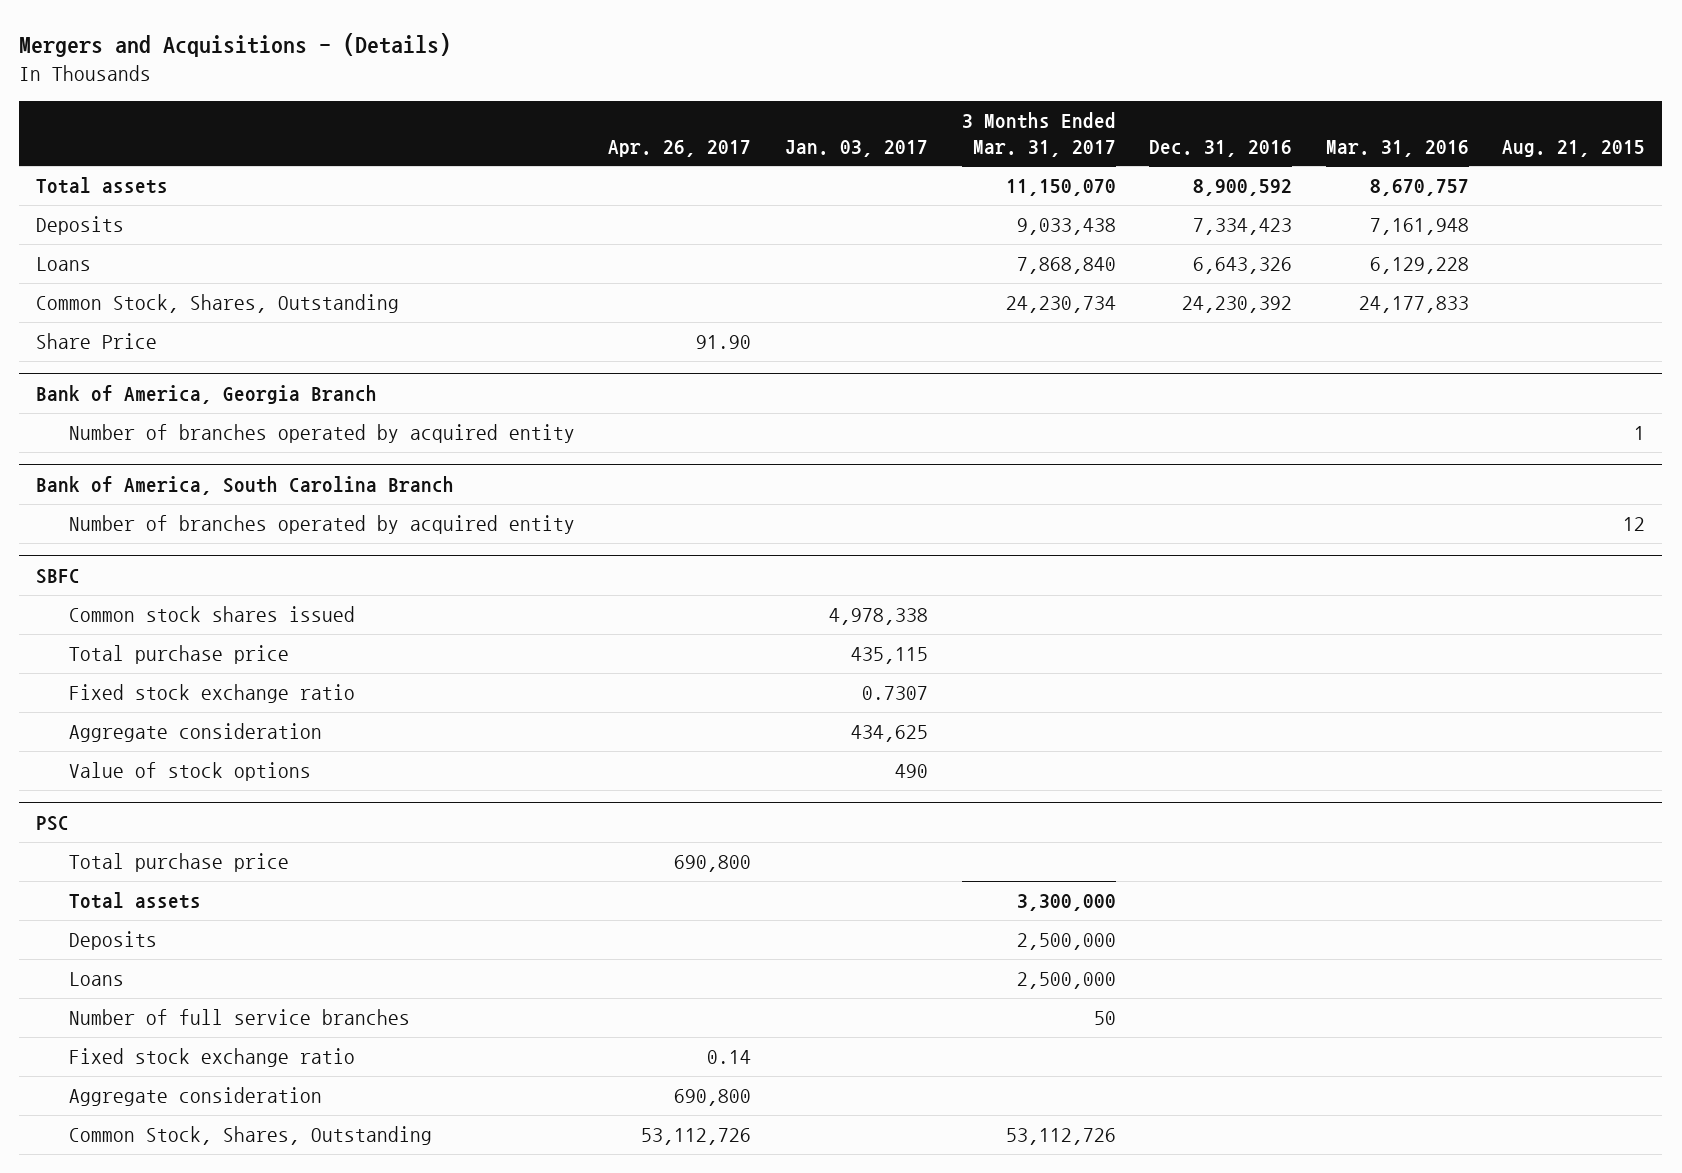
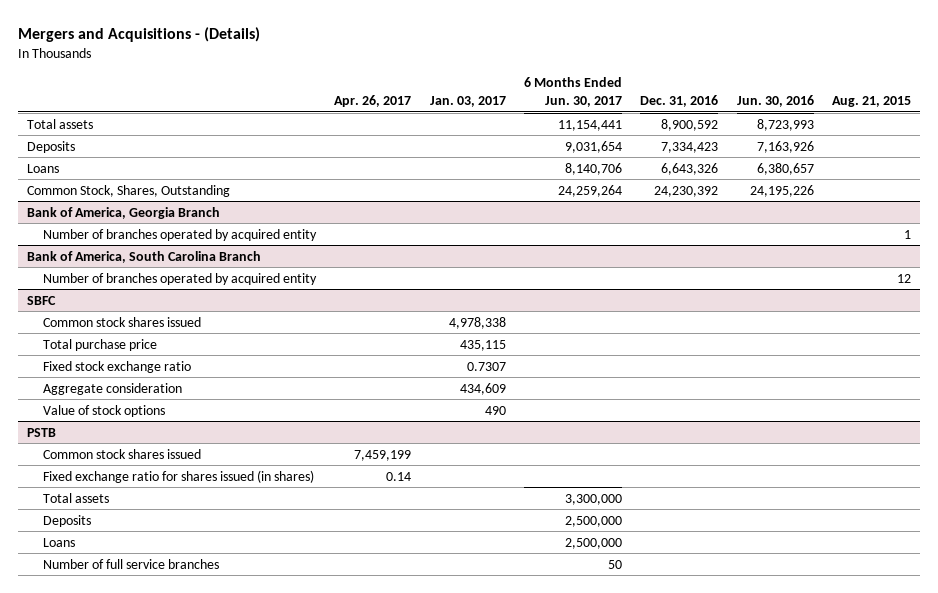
[961,111,1116,157] 3 Months Ended Mar. 31, 2017 -> none
[1325,139,1469,157] Mar. 31, 2016 -> none
none -> [524,76,623,107] 6 Months Ended Jun. 30, 2017
none -> [736,94,814,107] Jun. 30, 2016
[36,333,158,350] Share Price -> none
[850,725,928,743] 434,625 -> [459,382,506,395] 434,609
[68,853,289,873] Total purchase price -> none
[36,816,70,832] PSC -> [26,427,56,437] PSTB
none -> [43,448,202,459] Common stock shares issued
none -> [43,469,315,483] Fixed exchange ratio for shares issued (in shares)
[68,1048,355,1068] Fixed stock exchange ratio -> none
[68,1087,322,1107] Aggregate consideration -> none
[68,1126,432,1146] Common Stock, Shares, Outstanding -> none

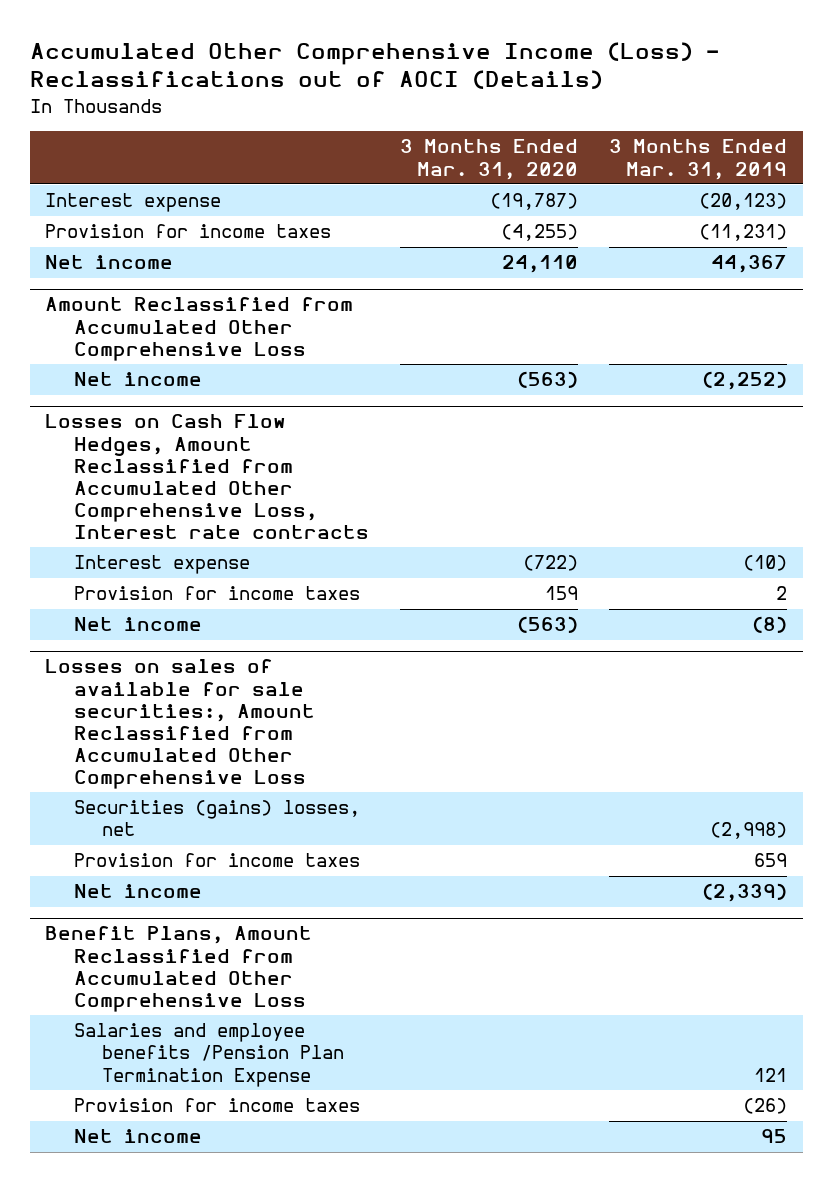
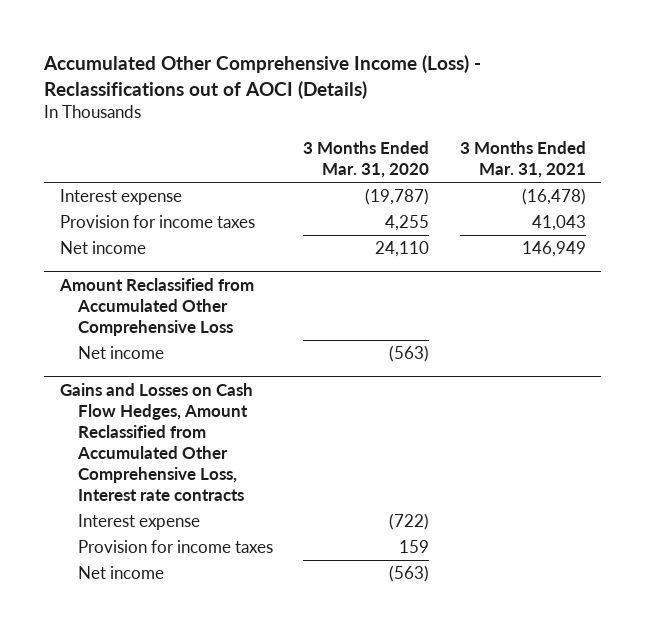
[609,139,788,180] 3 Months Ended Mar. 31, 2019 -> none
none -> [459,141,586,179] 3 Months Ended Mar. 31, 2021
[501,224,579,242] (4,255) -> [385,215,430,232] 4,255
[45,414,369,540] Losses on Cash Flow Hedges, Amount Reclassified from Accumulated Other Comprehensive Loss, Interest rate contracts -> [59,382,253,501] Gains and Losses on Cash Flow Hedges, Amount Reclassified from Accumulated Other Comprehensive Loss, Interest rate contracts
[45,659,315,790] Losses on sales of available for sale securities:, Amount Reclassified from Accumulated Other Comprehensive Loss -> none
[73,800,360,837] Securities (gains) losses, net -> none
[73,853,360,868] Provision for income taxes -> none
[73,884,202,899] Net income -> none
[45,926,313,1012] Benefit Plans, Amount Reclassified from Accumulated Other Comprehensive Loss -> none
[73,1023,345,1087] Salaries and employee benefits /Pension Plan Termination Expense -> none
[73,1098,360,1113] Provision for income taxes -> none
[73,1129,202,1144] Net income -> none

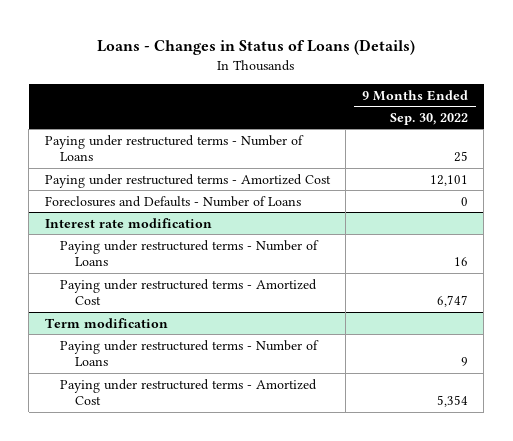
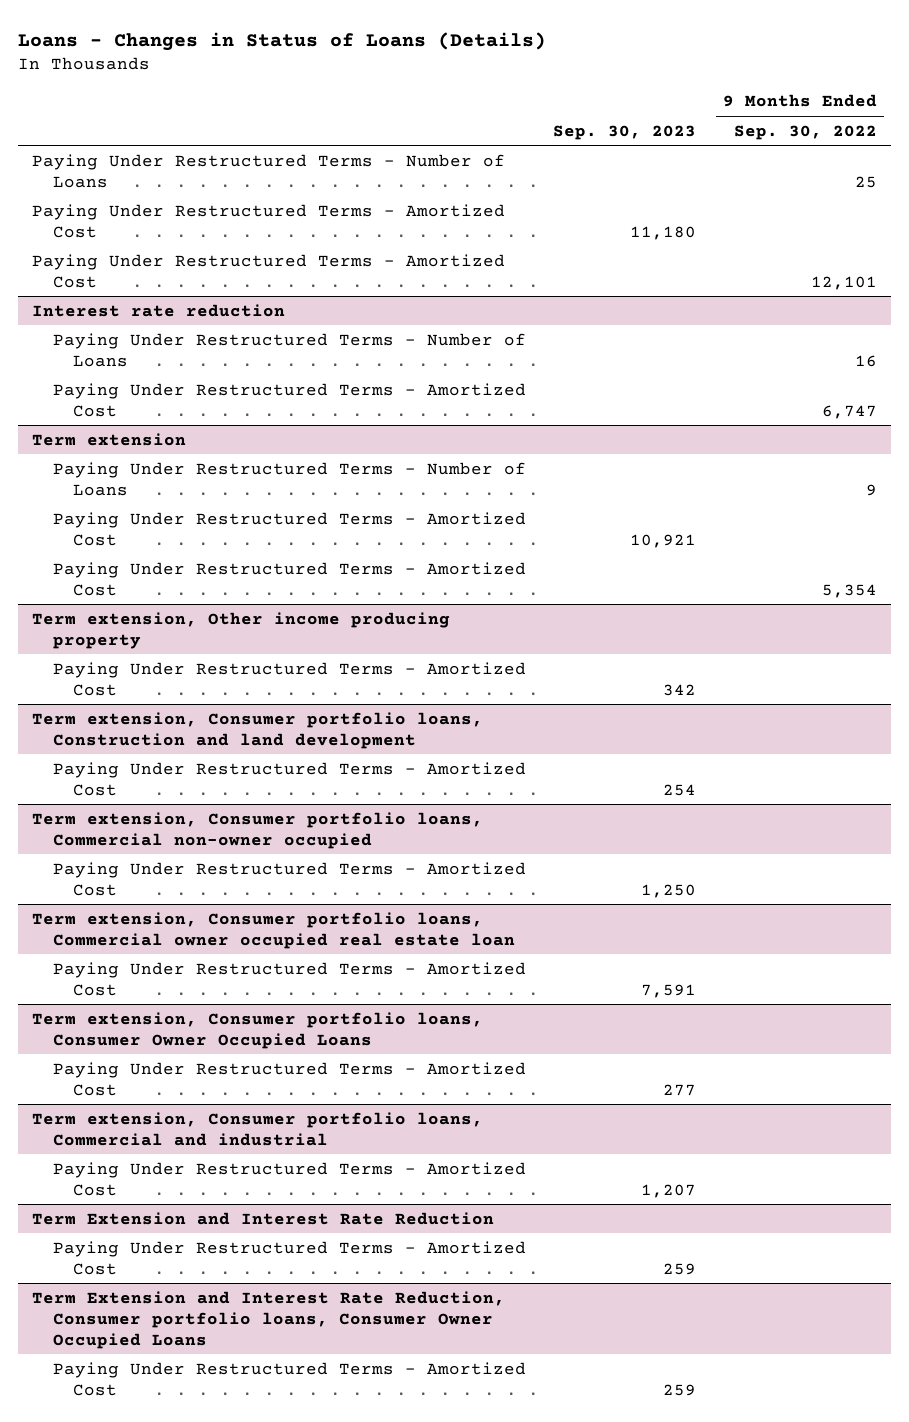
none -> [552,124,696,140] Sep. 30, 2023
[44,195,301,207] Foreclosures and Defaults - Number of Loans -> none
[44,134,304,162] Paying under restructured terms - Number of Loans -> [32,153,506,188] Paying Under Restructured Terms - Number of Loans
none -> [32,203,506,238] Paying Under Restructured Terms - Amortized Cost
[44,173,331,188] Paying under restructured terms - Amortized Cost -> [32,253,506,288] Paying Under Restructured Terms - Amortized Cost
[44,217,212,228] Interest rate modification -> [32,303,286,317] Interest rate reduction
[60,239,320,267] Paying under restructured terms - Number of Loans -> [52,332,526,367] Paying Under Restructured Terms - Number of Loans
[60,278,318,306] Paying under restructured terms - Amortized Cost -> [52,382,526,417] Paying Under Restructured Terms - Amortized Cost
[44,317,168,328] Term modification -> [32,432,187,446] Term extension
[60,339,320,367] Paying under restructured terms - Number of Loans -> [52,461,526,496] Paying Under Restructured Terms - Number of Loans
none -> [52,511,526,546] Paying Under Restructured Terms - Amortized Cost
[60,378,318,406] Paying under restructured terms - Amortized Cost -> [52,561,526,596] Paying Under Restructured Terms - Amortized Cost
none -> [32,611,451,649] Term extension, Other income producing property
none -> [52,661,526,696] Paying Under Restructured Terms - Amortized Cost
none -> [32,711,484,749] Term extension, Consumer portfolio loans, Construction and land development
none -> [52,761,526,796] Paying Under Restructured Terms - Amortized Cost
none -> [32,811,484,849] Term extension, Consumer portfolio loans, Commercial non-owner occupied
none -> [52,861,526,896] Paying Under Restructured Terms - Amortized Cost
none -> [32,911,515,949] Term extension, Consumer portfolio loans, Commercial owner occupied real estate loan
none -> [52,961,526,996] Paying Under Restructured Terms - Amortized Cost
none -> [32,1011,484,1049] Term extension, Consumer portfolio loans, Consumer Owner Occupied Loans
none -> [52,1061,526,1096] Paying Under Restructured Terms - Amortized Cost
none -> [32,1111,484,1146] Term extension, Consumer portfolio loans, Commercial and industrial
none -> [52,1161,526,1196] Paying Under Restructured Terms - Amortized Cost
none -> [32,1211,495,1225] Term Extension and Interest Rate Reduction
none -> [52,1240,526,1275] Paying Under Restructured Terms - Amortized Cost
none -> [32,1290,506,1349] Term Extension and Interest Rate Reduction, Consumer portfolio loans, Consumer Owner Occupied Loans
none -> [52,1361,526,1396] Paying Under Restructured Terms - Amortized Cost

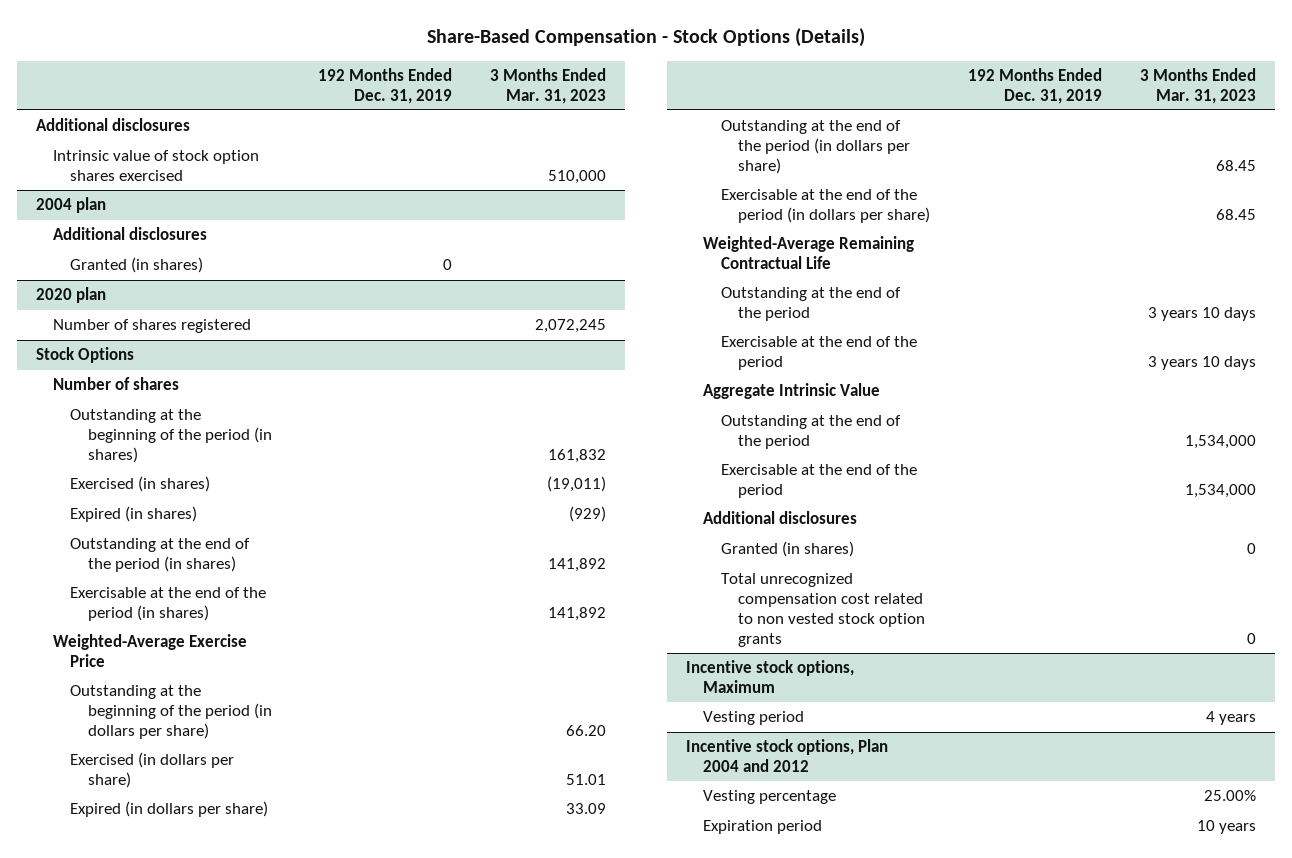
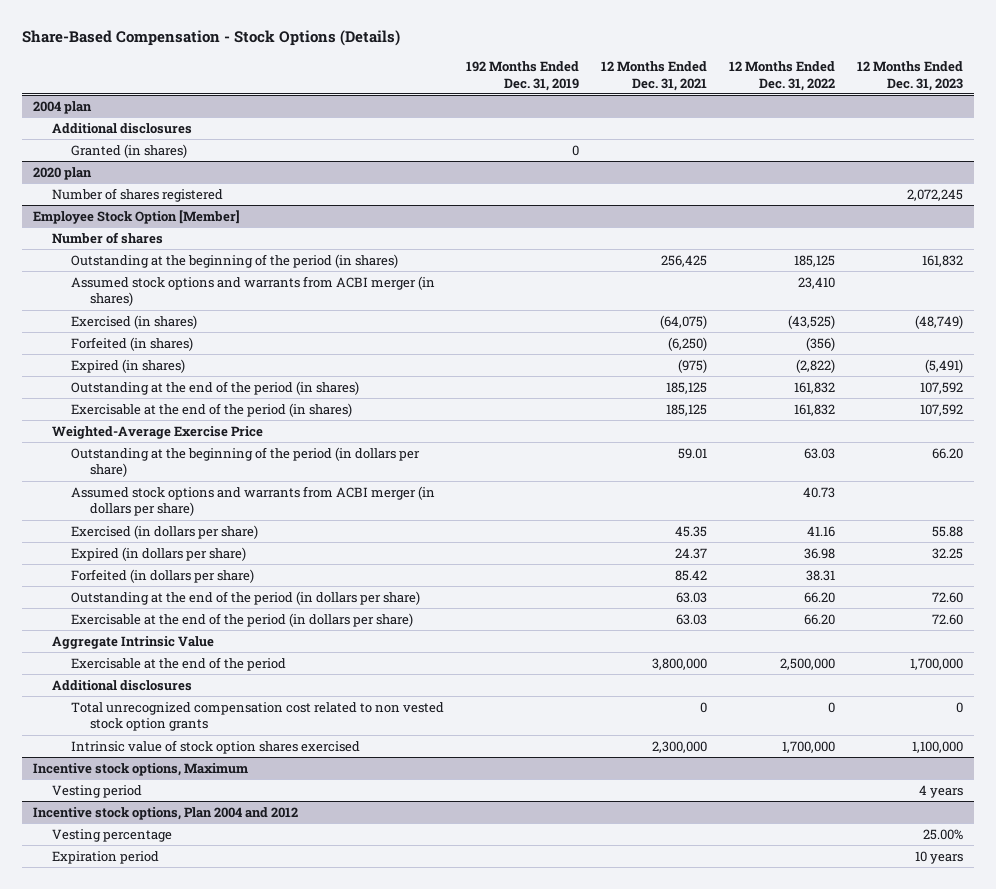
[489,67,606,104] 3 Months Ended Mar. 31, 2023 -> none
none -> [601,61,708,91] 12 Months Ended Dec. 31, 2021
none -> [729,61,836,91] 12 Months Ended Dec. 31, 2022
none -> [857,61,964,91] 12 Months Ended Dec. 31, 2023
[35,118,190,132] Additional disclosures -> none
[53,150,260,182] Intrinsic value of stock option shares exercised -> none
[35,347,134,364] Stock Options -> [32,209,240,224] Employee Stock Option [Member]
none -> [70,275,435,307] Assumed stock options and warrants from ACBI merger (in shares)
none -> [70,336,193,351] Forfeited (in shares)
none -> [70,485,435,517] Assumed stock options and warrants from ACBI merger (in dollars per share)
none -> [70,568,254,583] Forfeited (in dollars per share)
[703,236,915,270] Weighted-Average Remaining Contractual Life -> none
[720,287,901,322] Outstanding at the end of the period -> none
[720,336,917,371] Exercisable at the end of the period -> none
[720,415,901,450] Outstanding at the end of the period -> none
[720,541,854,558] Granted (in shares) -> none
none -> [70,739,360,754] Intrinsic value of stock option shares exercised

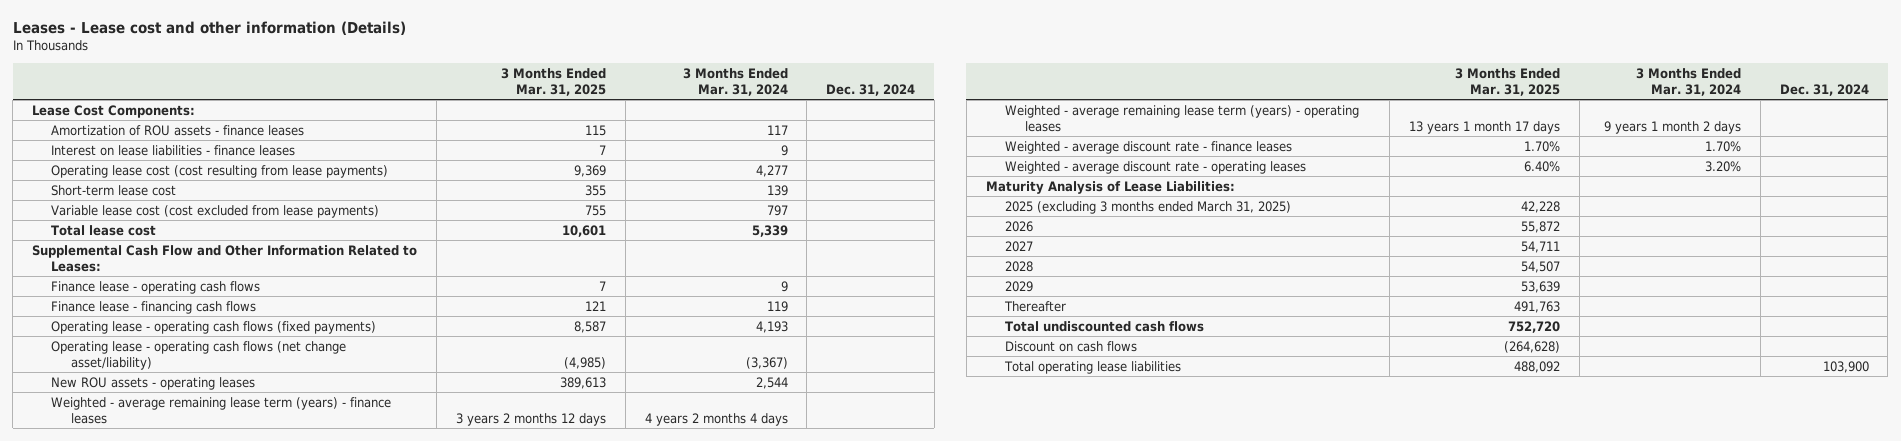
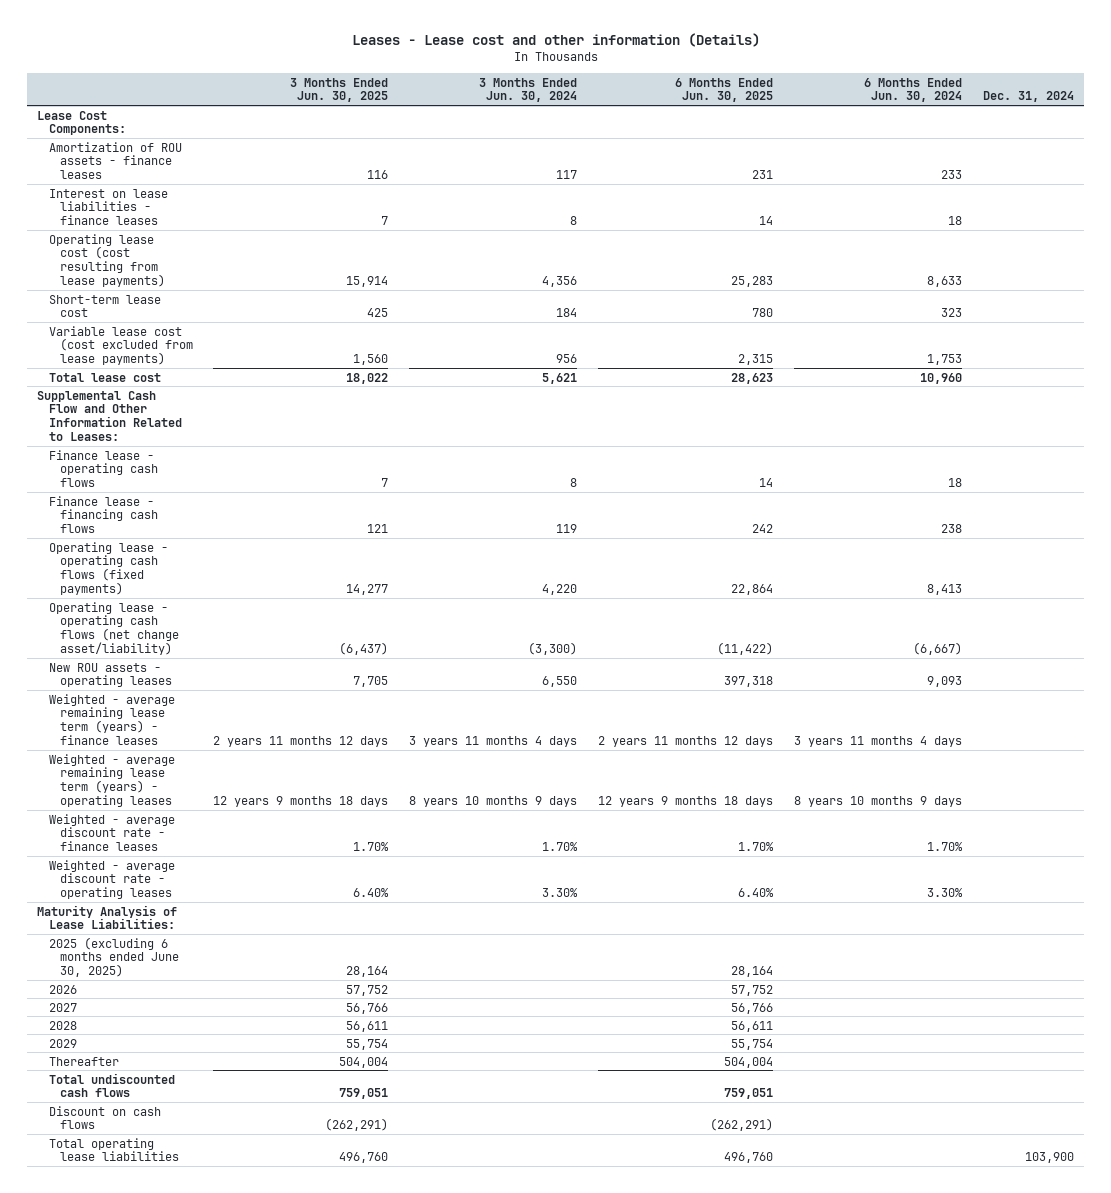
[501,68,607,96] 3 Months Ended Mar. 31, 2025 -> none
[682,68,788,96] 3 Months Ended Mar. 31, 2024 -> none
none -> [290,77,389,103] 3 Months Ended Jun. 30, 2025
none -> [479,77,578,103] 3 Months Ended Jun. 30, 2024
none -> [675,77,774,103] 6 Months Ended Jun. 30, 2025
none -> [864,77,963,103] 6 Months Ended Jun. 30, 2024
[1005,200,1292,214] 2025 (excluding 3 months ended March 31, 2025) -> [48,936,179,977] 2025 (excluding 6 months ended June 30, 2025)

